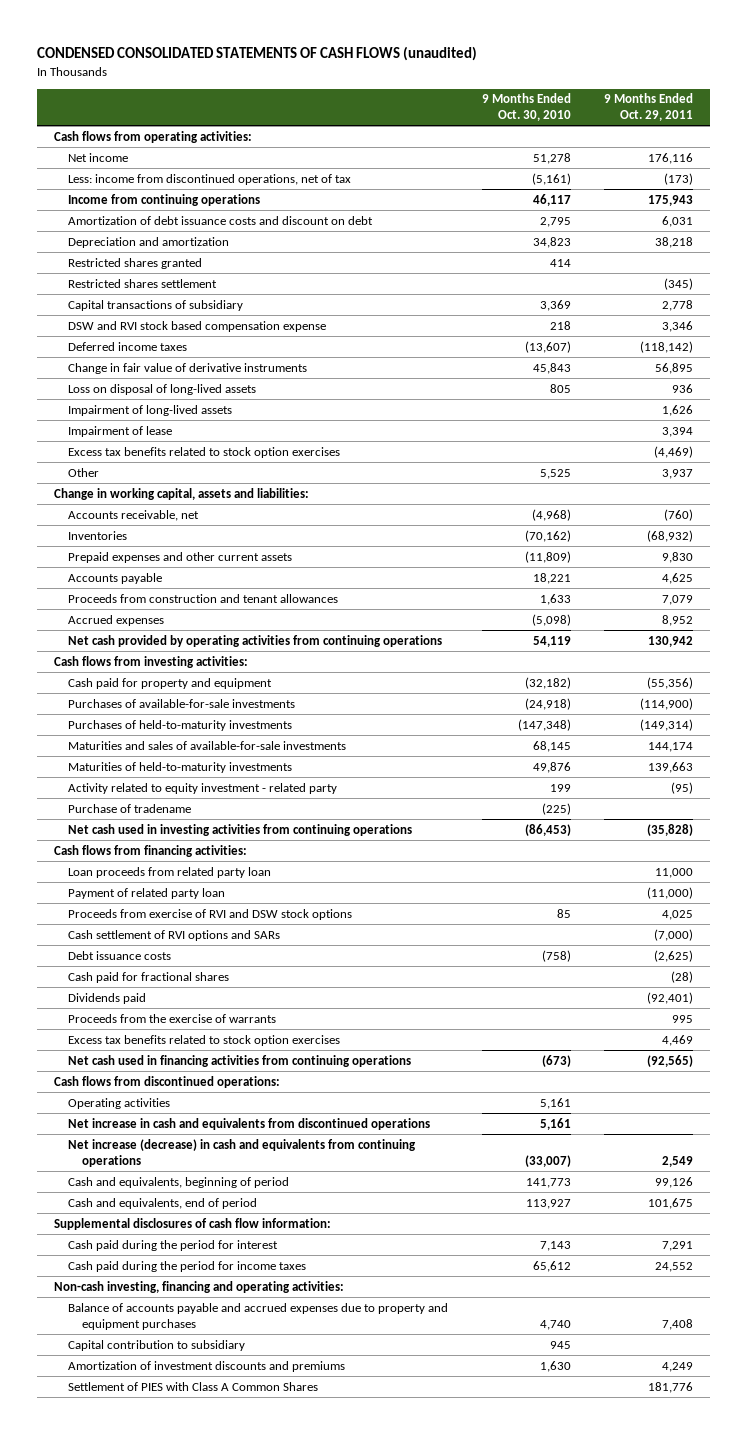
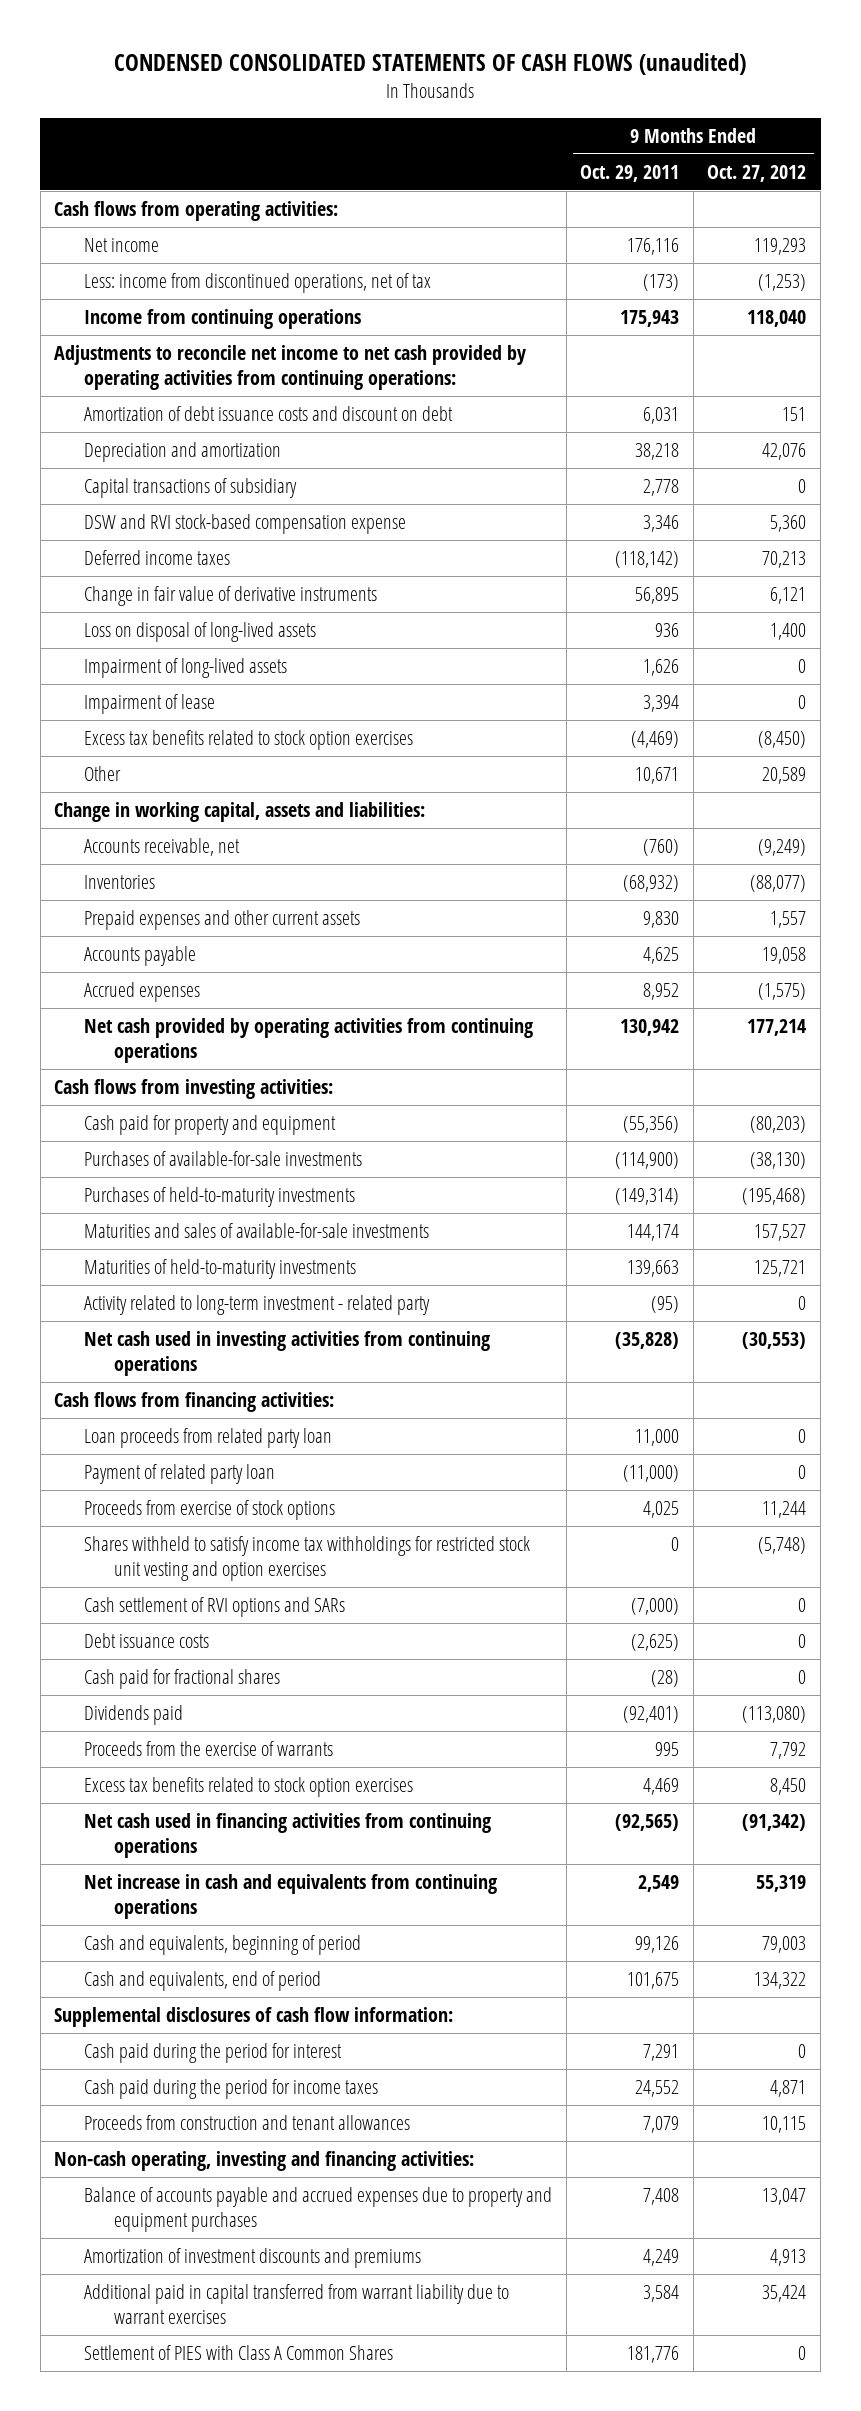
[481,93,571,122] 9 Months Ended Oct. 30, 2010 -> none
none -> [707,165,807,183] Oct. 27, 2012
none -> [54,345,527,390] Adjustments to reconcile net income to net cash provided by operating activities from continuing operations:
[68,257,203,269] Restricted shares granted -> none
[68,278,218,288] Restricted shares settlement -> none
[68,320,327,332] DSW and RVI stock based compensation expense -> [84,514,407,535] DSW and RVI stock-based compensation expense
[662,468,694,479] 3,937 -> [635,767,680,785] 10,671
[68,803,192,813] Purchase of tradename -> none
[68,782,338,794] Activity related to equity investment - related party -> [84,1295,431,1316] Activity related to long-term investment - related party
[68,908,353,920] Proceeds from exercise of RVI and DSW stock options -> [84,1500,336,1521] Proceeds from exercise of stock options
none -> [84,1536,531,1581] Shares withheld to satisfy income tax withholdings for restricted stock unit vesting and option exercises
[54,1075,281,1088] Cash flows from discontinued operations: -> none
[68,1097,171,1109] Operating activities -> none
[68,1117,431,1130] Net increase in cash and equivalents from discontinued operations -> none
[68,1138,417,1167] Net increase (decrease) in cash and equivalents from continuing operations -> [84,1874,498,1919] Net increase in cash and equivalents from continuing operations
[68,593,339,603] Proceeds from construction and tenant allowances -> [84,2115,411,2131] Proceeds from construction and tenant allowances
[54,1280,345,1293] Non-cash investing, financing and operating activities: -> [54,2151,475,2172] Non-cash operating, investing and financing activities:
[68,1339,246,1351] Capital contribution to subsidiary -> none
none -> [84,2284,510,2324] Additional paid in capital transferred from warrant liability due to warrant exercises

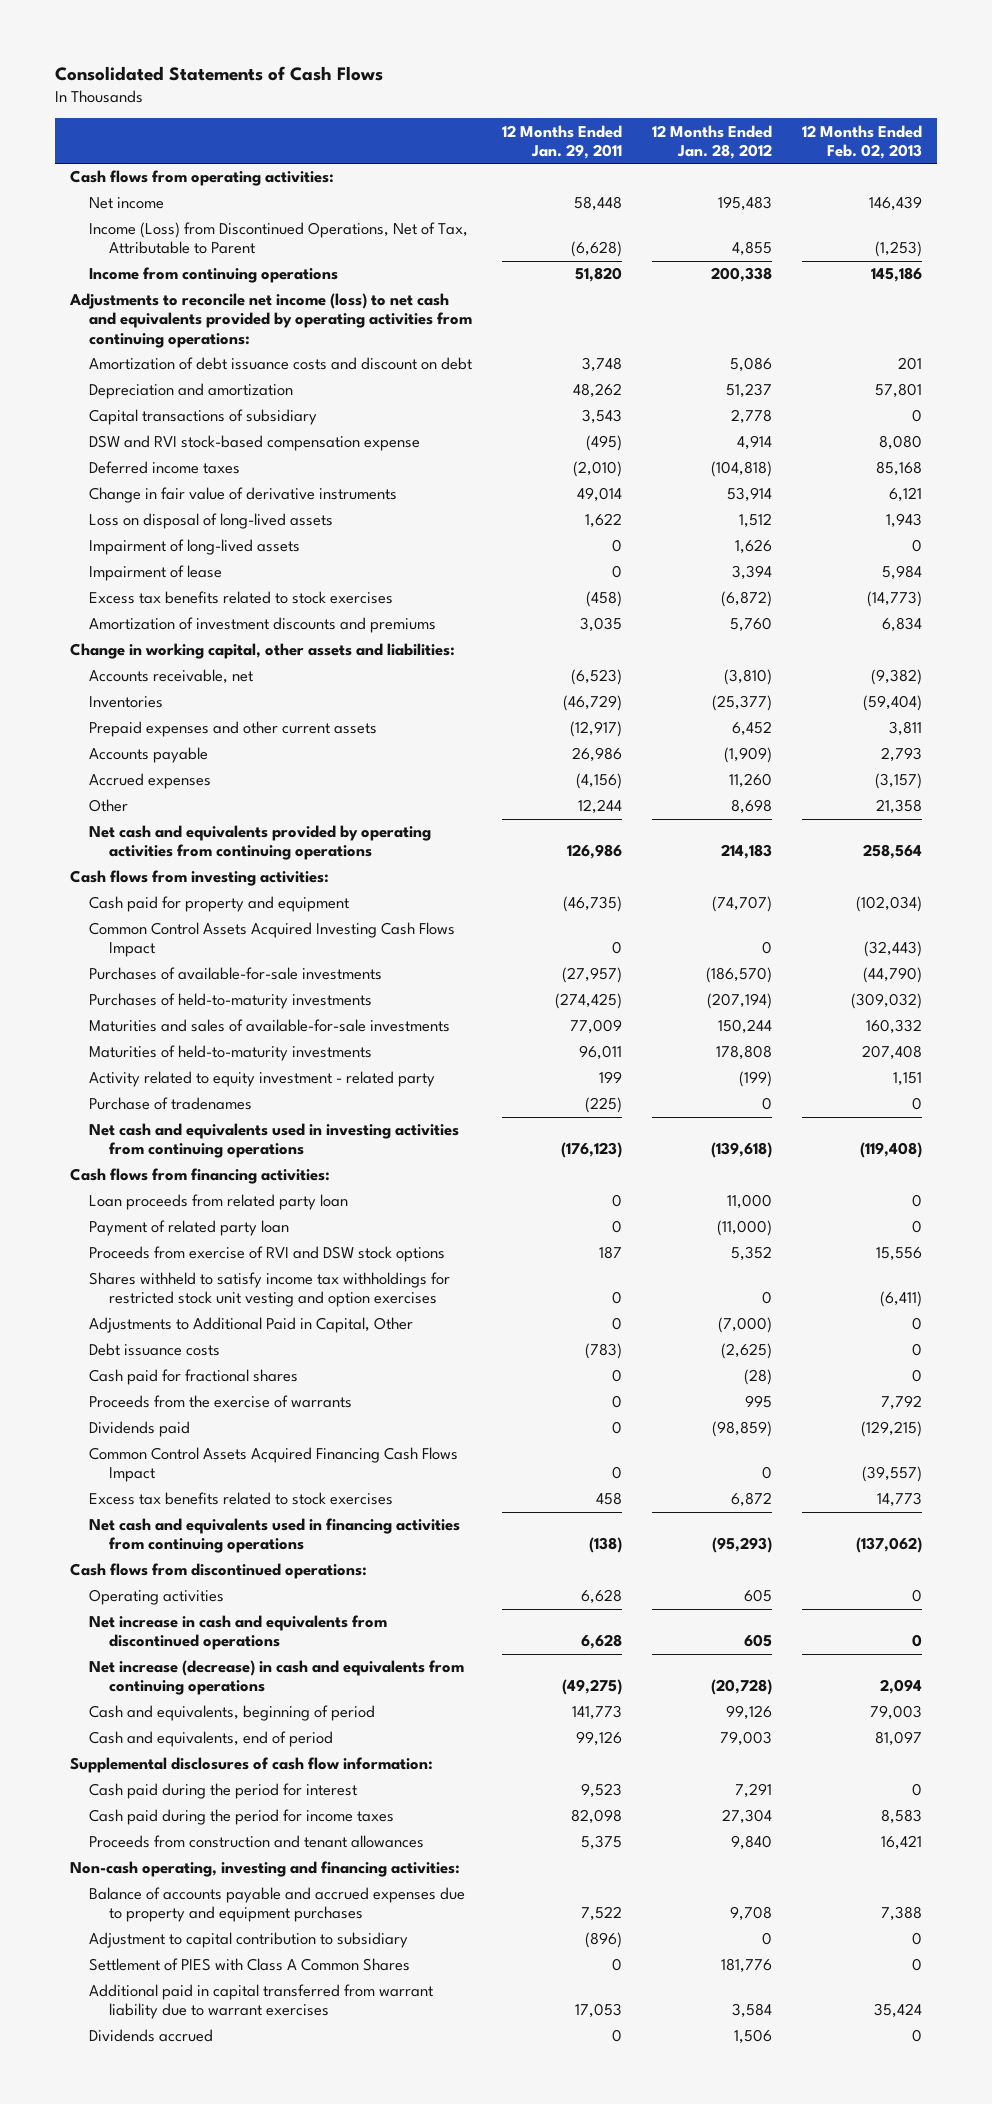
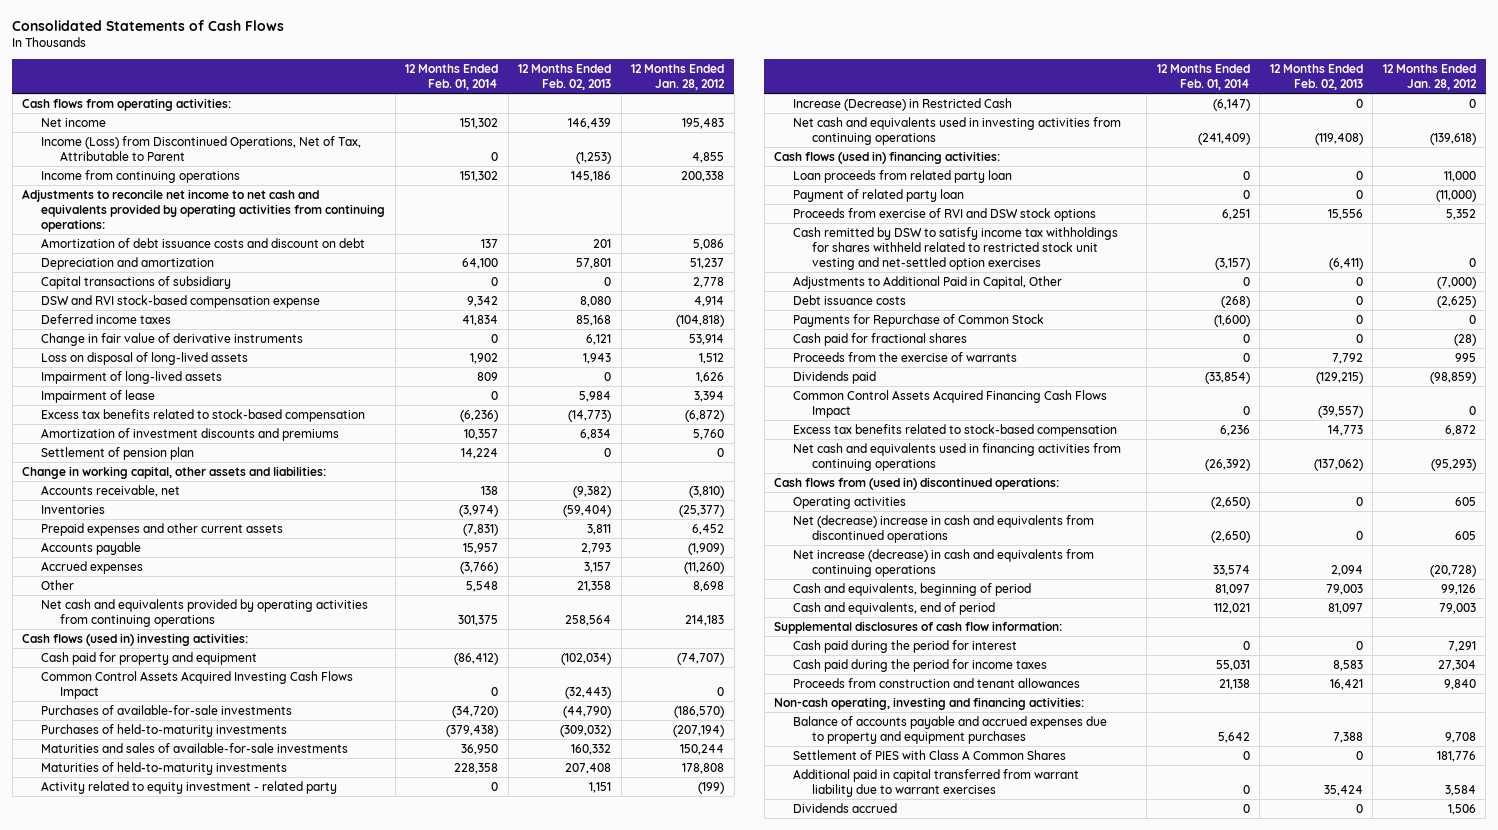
[502,124,623,159] 12 Months Ended Jan. 29, 2011 -> none
none -> [405,64,499,90] 12 Months Ended Feb. 01, 2014
[68,293,473,348] Adjustments to reconcile net income (loss) to net cash and equivalents provided by operating activities from continuing operations: -> [22,188,386,232] Adjustments to reconcile net income to net cash and equivalents provided by operating activities from continuing operations:
[89,591,394,605] Excess tax benefits related to stock exercises -> [41,408,366,422] Excess tax benefits related to stock-based compensation
none -> [41,446,195,460] Settlement of pension plan
[728,773,772,789] 11,260 -> [684,561,725,574] (11,260)
[874,773,922,790] (3,157) -> [584,561,612,573] 3,157
[69,870,329,887] Cash flows from investing activities: -> [22,632,249,646] Cash flows (used in) investing activities:
[89,1097,253,1111] Purchase of tradenames -> none
none -> [792,97,1012,111] Increase (Decrease) in Restricted Cash
[69,1168,330,1185] Cash flows from financing activities: -> [774,150,1001,164] Cash flows (used in) financing activities:
[89,1272,451,1308] Shares withheld to satisfy income tax withholdings for restricted stock unit vesting and option exercises -> [792,226,1118,270] Cash remitted by DSW to satisfy income tax withholdings for shares withheld related to restricted stock unit vesting and net-settled option exercises
none -> [792,313,1044,327] Payments for Repurchase of Common Stock
[89,1492,394,1506] Excess tax benefits related to stock exercises -> [792,423,1117,437] Excess tax benefits related to stock-based compensation
[69,1563,367,1580] Cash flows from discontinued operations: -> [774,476,1060,490] Cash flows from (used in) discontinued operations:
[89,1615,388,1651] Net increase in cash and equivalents from discontinued operations -> [792,514,1094,543] Net (decrease) increase in cash and equivalents from discontinued operations
[89,1932,409,1949] Adjustment to capital contribution to subsidiary -> none

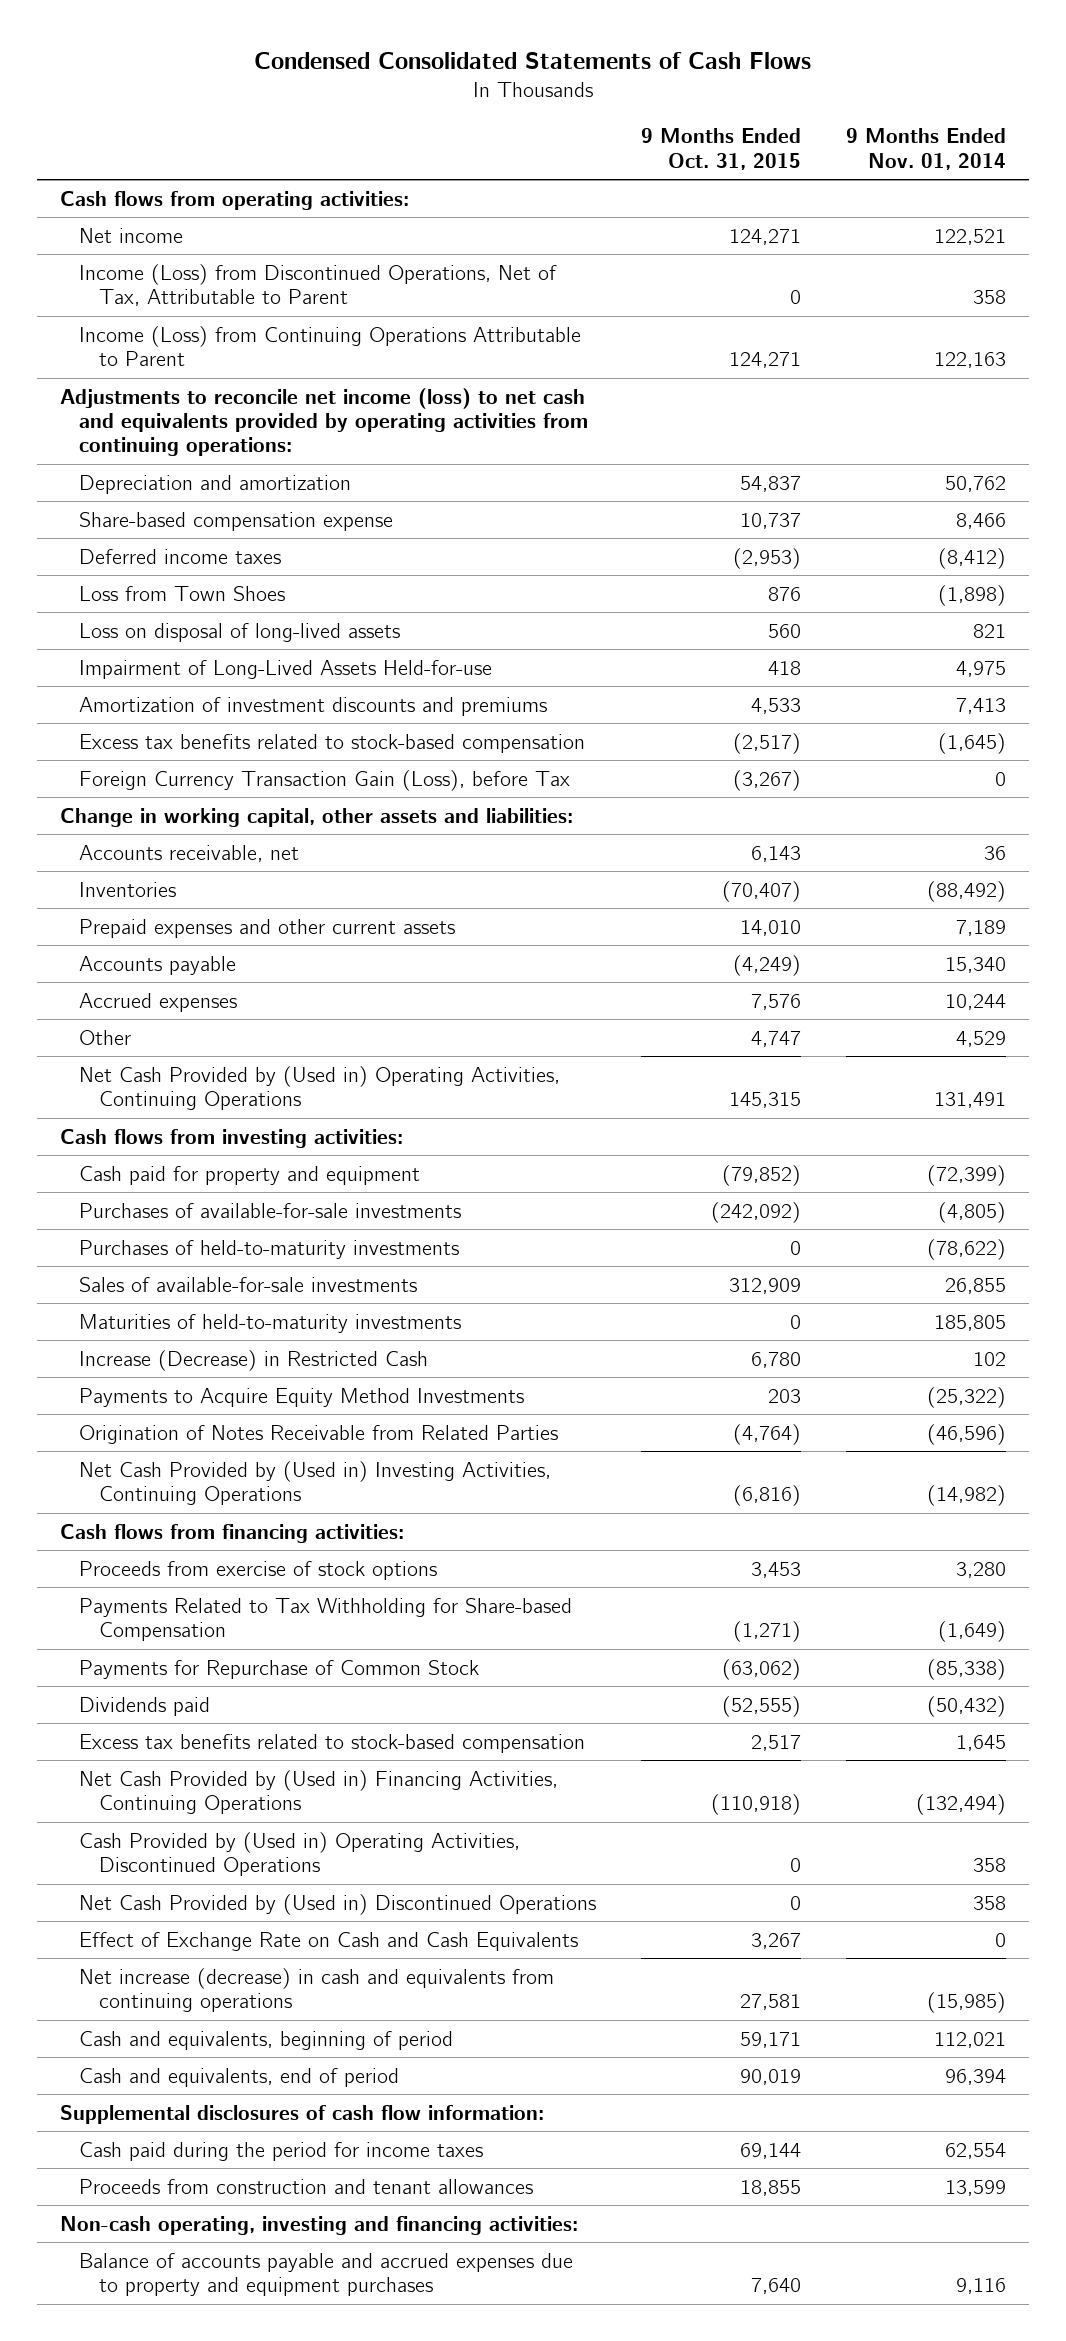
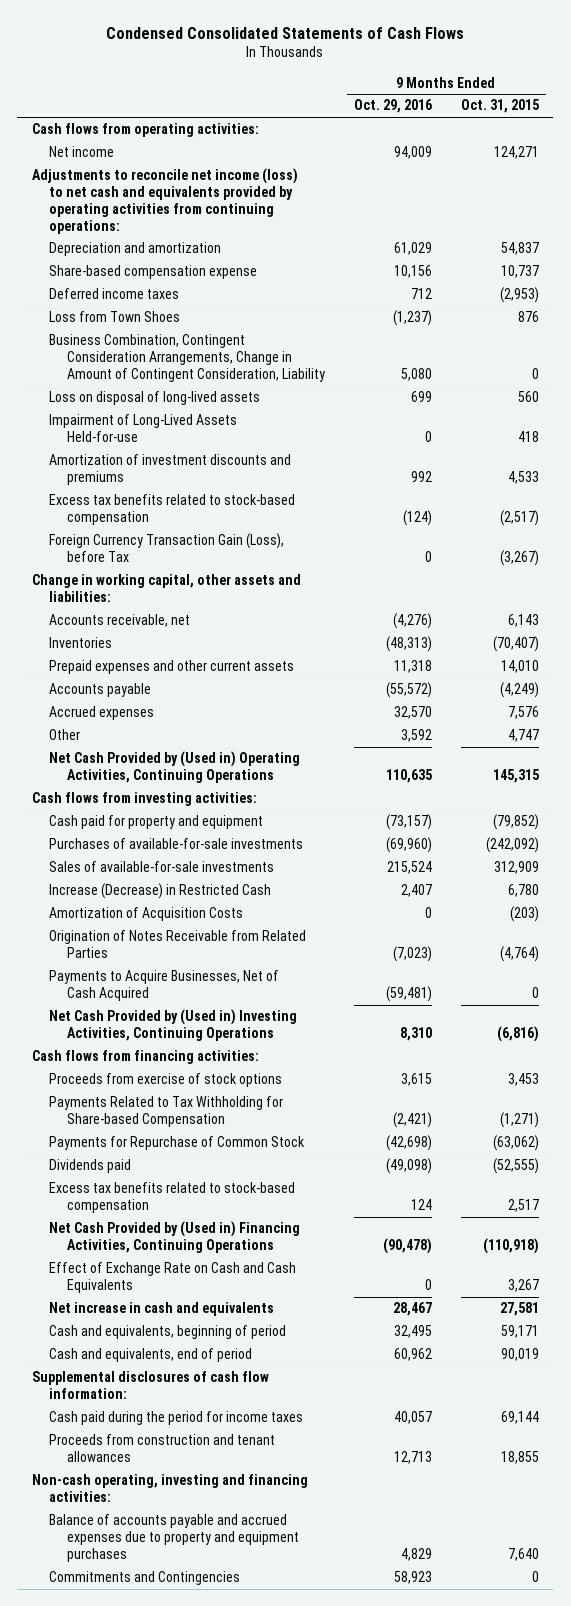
[846,128,1007,170] 9 Months Ended Nov. 01, 2014 -> none
none -> [353,99,432,114] Oct. 29, 2016
[79,263,558,307] Income (Loss) from Discontinued Operations, Net of Tax, Attributable to Parent -> none
[79,325,582,367] Income (Loss) from Continuing Operations Attributable to Parent -> none
none -> [49,334,326,383] Business Combination, Contingent Consideration Arrangements, Change in Amount of Contingent Consideration, Liability
[79,1239,460,1259] Purchases of held-to-maturity investments -> none
[79,1313,462,1333] Maturities of held-to-maturity investments -> none
[79,1387,525,1407] Payments to Acquire Equity Method Investments -> none
none -> [49,907,244,922] Amortization of Acquisition Costs
none -> [49,970,280,1002] Payments to Acquire Businesses, Net of Cash Acquired
[79,1831,521,1877] Cash Provided by (Used in) Operating Activities, Discontinued Operations -> none
[79,1893,597,1915] Net Cash Provided by (Used in) Discontinued Operations -> none
[79,1967,555,2013] Net increase (decrease) in cash and equivalents from continuing operations -> [49,1302,275,1317] Net increase in cash and equivalents
none -> [49,1571,241,1586] Commitments and Contingencies

